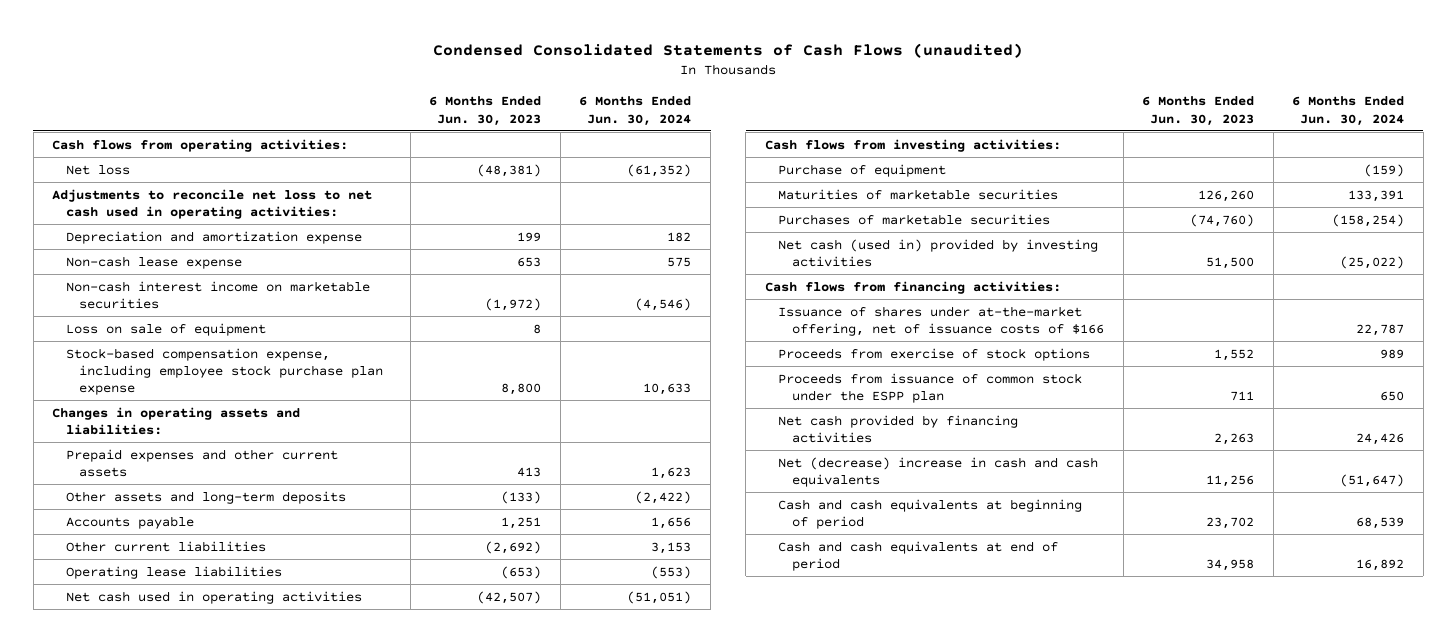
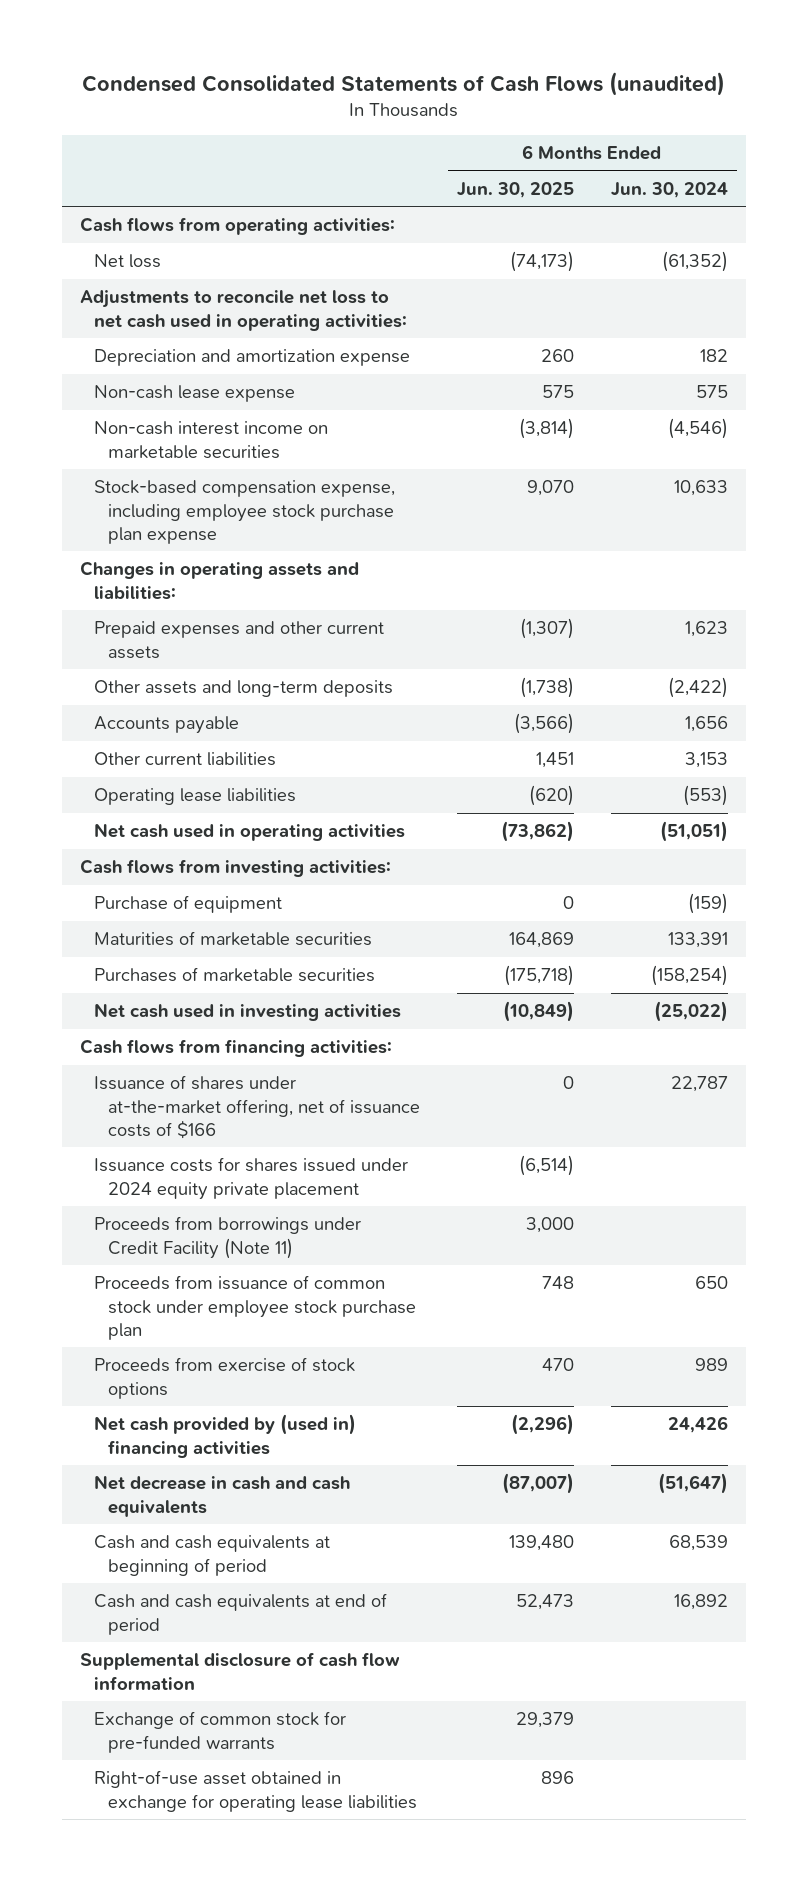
[429,96,542,126] 6 Months Ended Jun. 30, 2023 -> none
none -> [457,181,575,198] Jun. 30, 2025
[65,322,266,336] Loss on sale of equipment -> none
[778,238,1099,267] Net cash (used in) provided by investing activities -> [94,1003,402,1022] Net cash used in investing activities
none -> [94,1157,409,1200] Issuance costs for shares issued under 2024 equity private placement
none -> [94,1216,362,1259] Proceeds from borrowings under Credit Facility (Note 11)
none -> [94,1275,417,1340] Proceeds from issuance of common stock under employee stock purchase plan
[778,372,1083,403] Proceeds from issuance of common stock under the ESPP plan -> none
[778,414,1019,443] Net cash provided by financing activities -> [94,1414,357,1458] Net cash provided by (used in) financing activities
[778,456,1099,487] Net (decrease) increase in cash and cash equivalents -> [94,1475,351,1517] Net decrease in cash and cash equivalents
none -> [80,1652,401,1690] Supplemental disclosure of cash flow information
none -> [94,1711,347,1753] Exchange of common stock for pre-funded warrants
none -> [94,1770,418,1812] Right-of-use asset obtained in exchange for operating lease liabilities

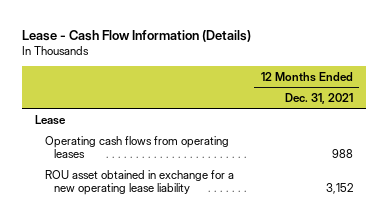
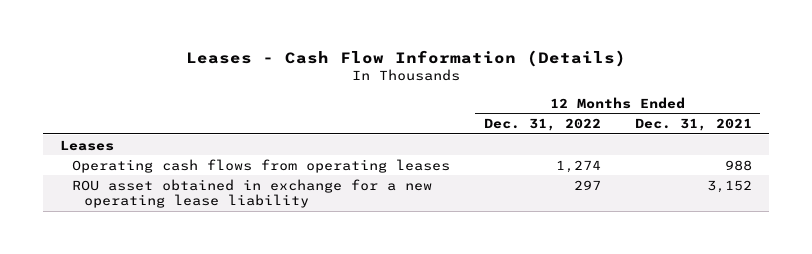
[21,29,251,42] Lease - Cash Flow Information (Details) -> [185,50,626,68] Leases - Cash Flow Information (Details)
none -> [483,118,601,132] Dec. 31, 2022
[35,114,67,125] Lease -> [59,139,114,151] Leases

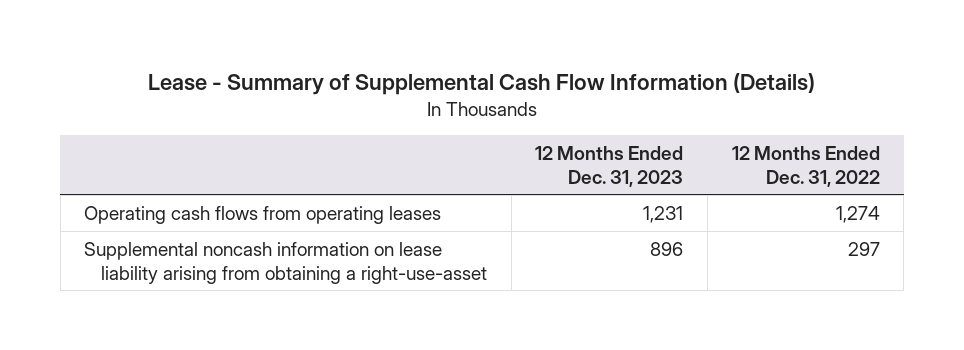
[185,50,626,68] Leases - Cash Flow Information (Details) -> [147,72,815,95] Lease - Summary of Supplemental Cash Flow Information (Details)
[634,118,752,132] Dec. 31, 2021 -> none
none -> [535,145,684,187] 12 Months Ended Dec. 31, 2023
[59,139,114,151] Leases -> none
[71,178,432,209] ROU asset obtained in exchange for a new operating lease liability -> [84,241,488,284] Supplemental noncash information on lease liability arising from obtaining a right-use-asset

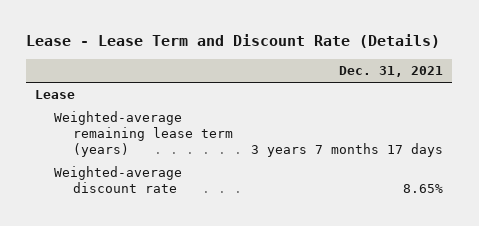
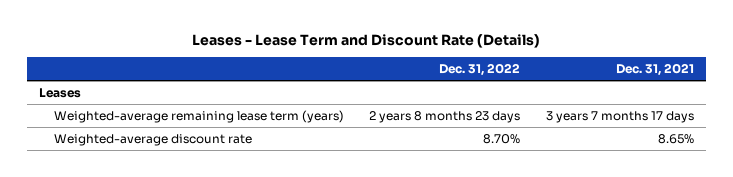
[26,34,441,49] Lease - Lease Term and Discount Rate (Details) -> [192,34,541,49] Leases - Lease Term and Discount Rate (Details)
none -> [439,63,521,77] Dec. 31, 2022
[35,90,76,100] Lease -> [39,87,82,98] Leases

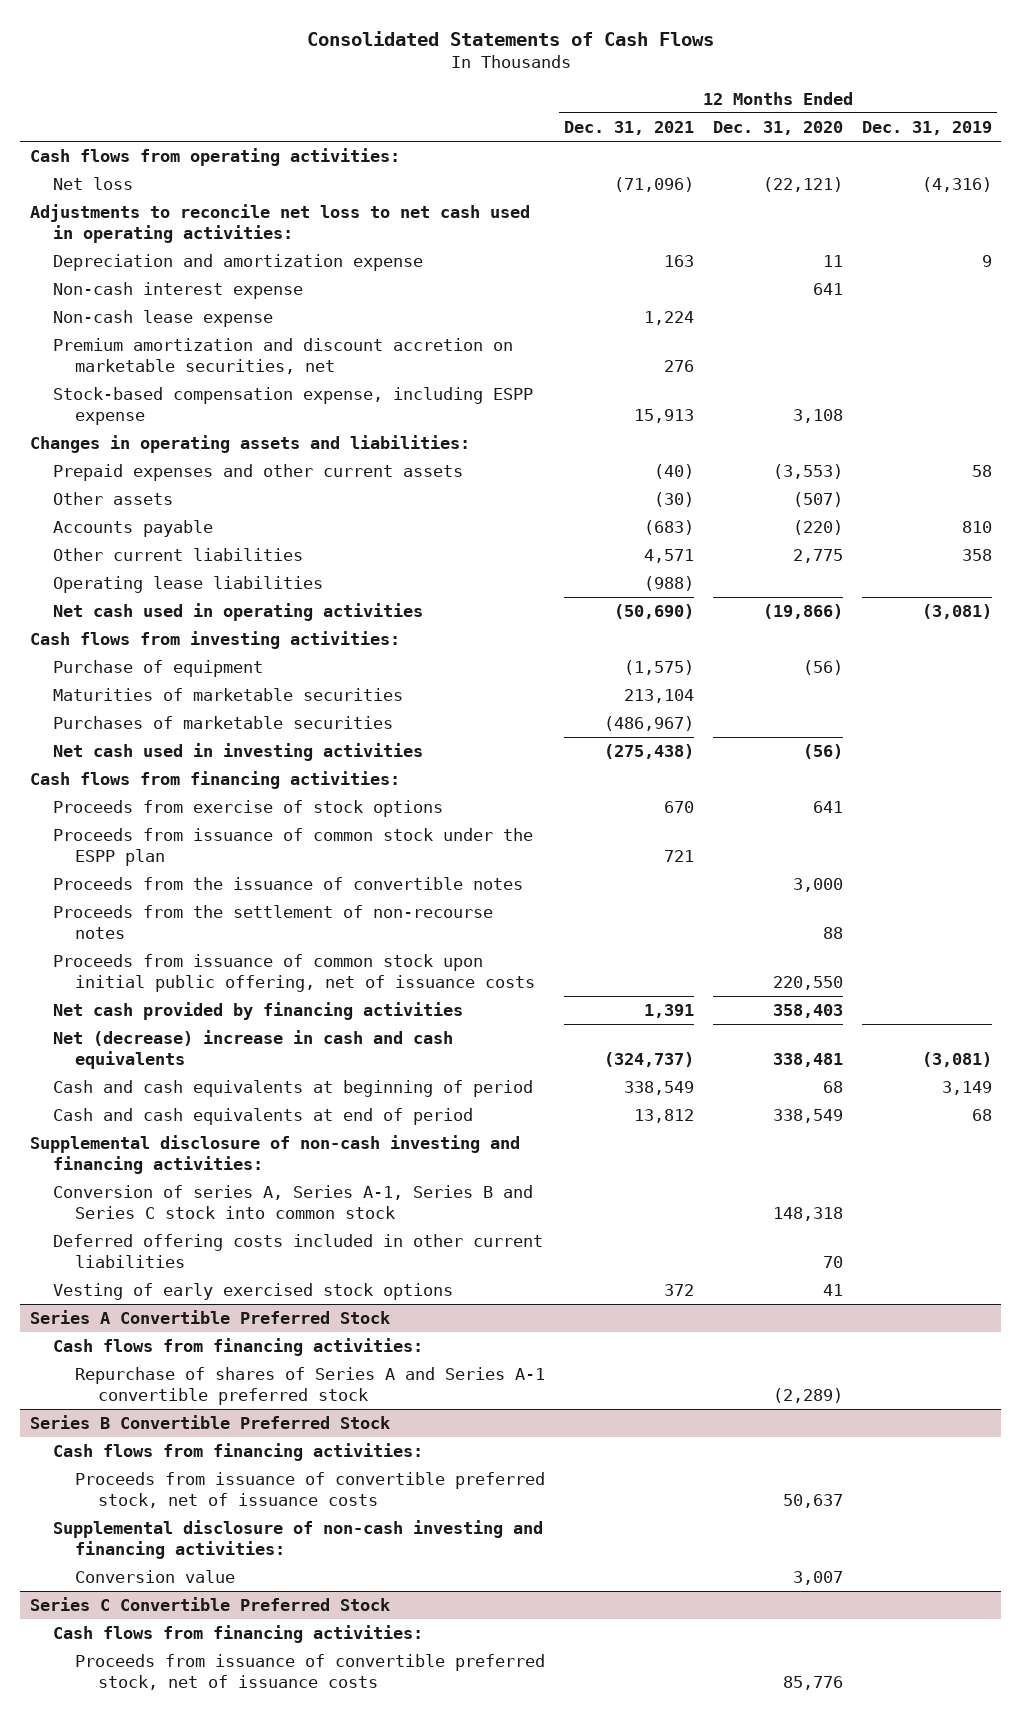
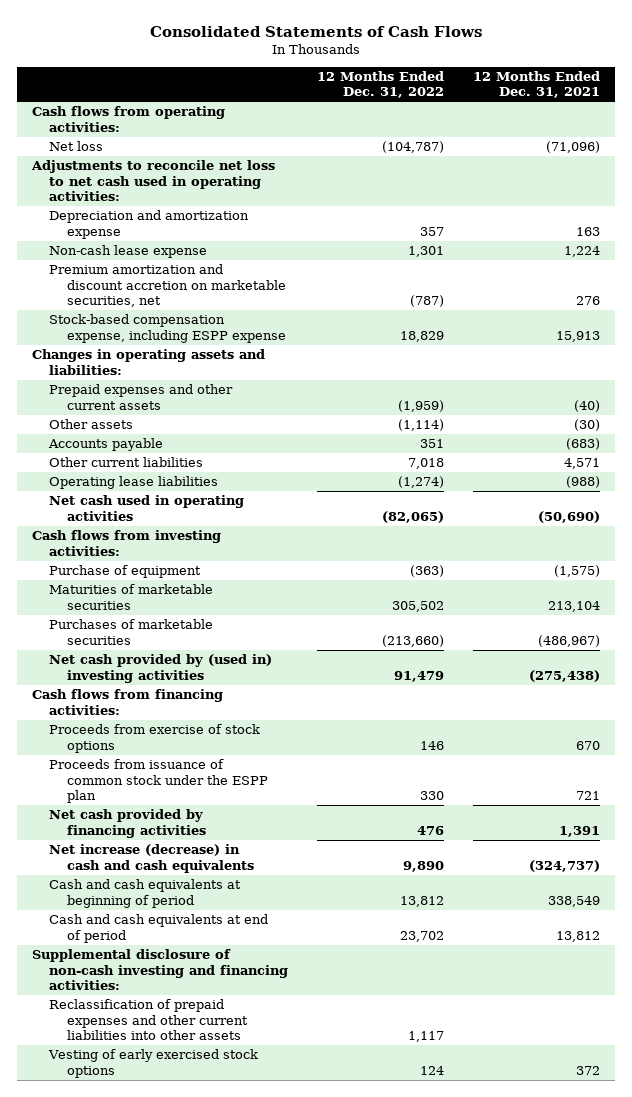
[713,120,844,135] Dec. 31, 2020 -> none
[862,120,993,135] Dec. 31, 2019 -> none
none -> [317,70,445,99] 12 Months Ended Dec. 31, 2022
[52,282,303,300] Non-cash interest expense -> none
[52,743,423,762] Net cash used in investing activities -> [49,654,273,683] Net cash provided by (used in) investing activities
[52,877,523,891] Proceeds from the issuance of convertible notes -> none
[52,905,493,940] Proceeds from the settlement of non-recourse notes -> none
[52,954,536,993] Proceeds from issuance of common stock upon initial public offering, net of issuance costs -> none
[52,1030,453,1070] Net (decrease) increase in cash and cash equivalents -> [49,844,255,873] Net increase (decrease) in cash and cash equivalents
[52,1185,533,1220] Conversion of series A, Series A-1, Series B and Series C stock into common stock -> none
[52,1234,543,1269] Deferred offering costs included in other current liabilities -> none
none -> [49,999,249,1041] Reclassification of prepaid expenses and other current liabilities into other assets
[29,1310,390,1325] Series A Convertible Preferred Stock -> none
[52,1338,423,1357] Cash flows from financing activities: -> none
[75,1367,546,1406] Repurchase of shares of Series A and Series A-1 convertible preferred stock -> none
[29,1415,390,1430] Series B Convertible Preferred Stock -> none
[52,1443,423,1462] Cash flows from financing activities: -> none
[75,1472,546,1509] Proceeds from issuance of convertible preferred stock, net of issuance costs -> none
[52,1520,543,1560] Supplemental disclosure of non-cash investing and financing activities: -> none
[75,1570,236,1584] Conversion value -> none
[29,1597,390,1612] Series C Convertible Preferred Stock -> none
[52,1625,423,1644] Cash flows from financing activities: -> none
[75,1654,546,1691] Proceeds from issuance of convertible preferred stock, net of issuance costs -> none

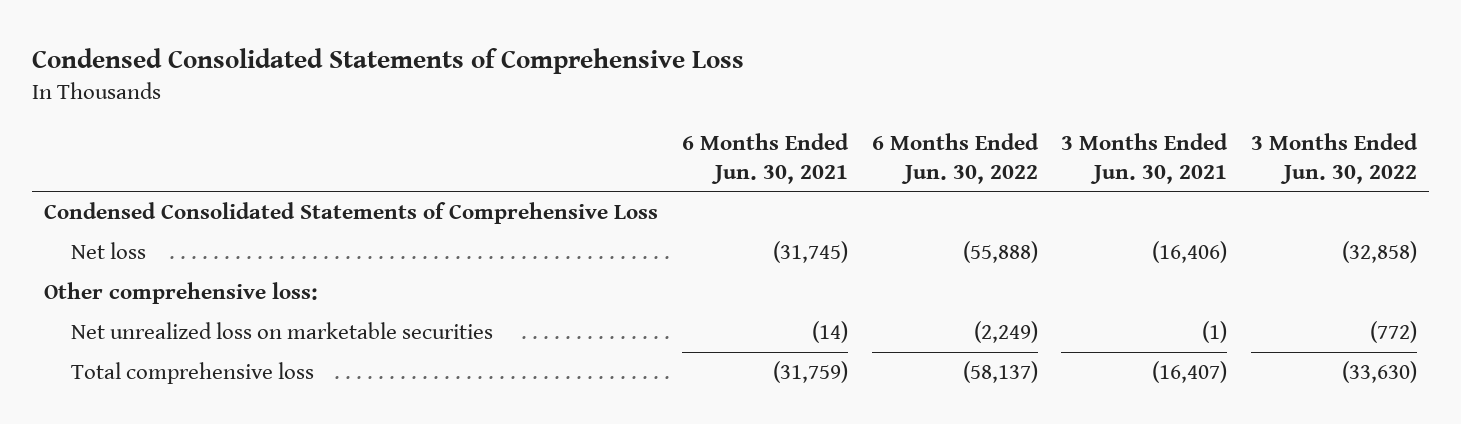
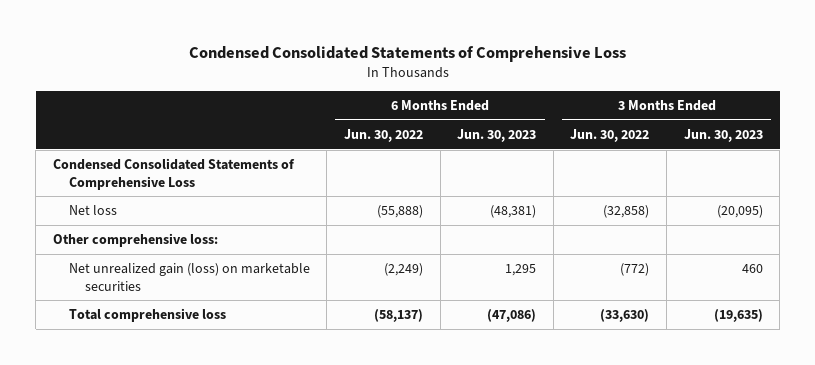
[681,132,849,184] 6 Months Ended Jun. 30, 2021 -> none
[1061,132,1229,184] 3 Months Ended Jun. 30, 2021 -> none
none -> [457,128,537,142] Jun. 30, 2023
none -> [683,128,763,142] Jun. 30, 2023
[71,322,494,340] Net unrealized loss on marketable securities -> [68,263,310,291] Net unrealized gain (loss) on marketable securities

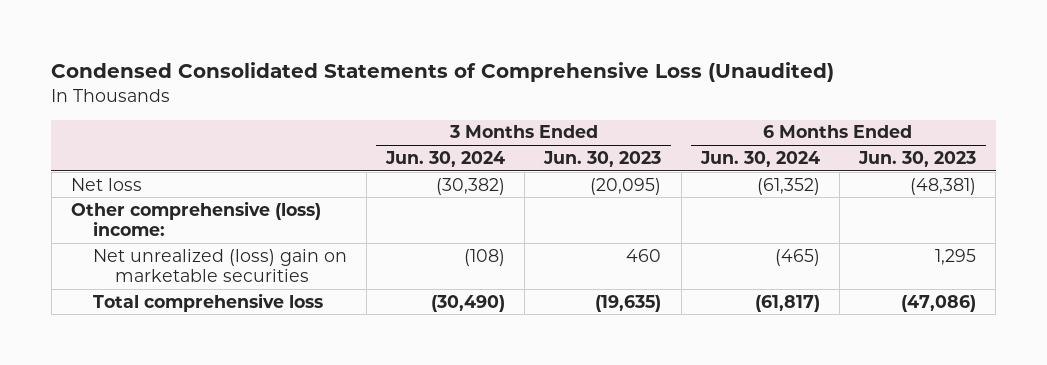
[188,45,626,62] Condensed Consolidated Statements of Comprehensive Loss -> [51,62,835,83] Condensed Consolidated Statements of Comprehensive Loss (Unaudited)
[344,128,424,142] Jun. 30, 2022 -> none
[570,128,650,142] Jun. 30, 2022 -> none
none -> [385,150,506,167] Jun. 30, 2024
none -> [699,150,820,167] Jun. 30, 2024
[52,158,295,190] Condensed Consolidated Statements of Comprehensive Loss -> none
[52,233,218,248] Other comprehensive loss: -> [70,200,321,237] Other comprehensive (loss) income:
[68,263,310,291] Net unrealized gain (loss) on marketable securities -> [92,248,347,283] Net unrealized (loss) gain on marketable securities

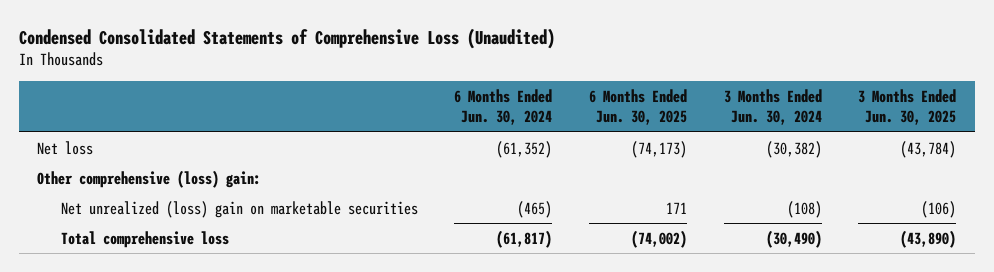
[543,150,662,167] Jun. 30, 2023 -> none
[858,150,977,167] Jun. 30, 2023 -> none
none -> [589,89,688,126] 6 Months Ended Jun. 30, 2025
none -> [858,89,957,126] 3 Months Ended Jun. 30, 2025
[70,200,321,237] Other comprehensive (loss) income: -> [37,169,262,188] Other comprehensive (loss) gain:

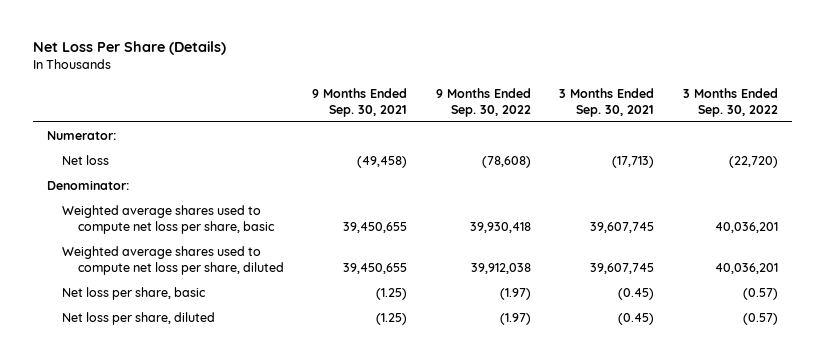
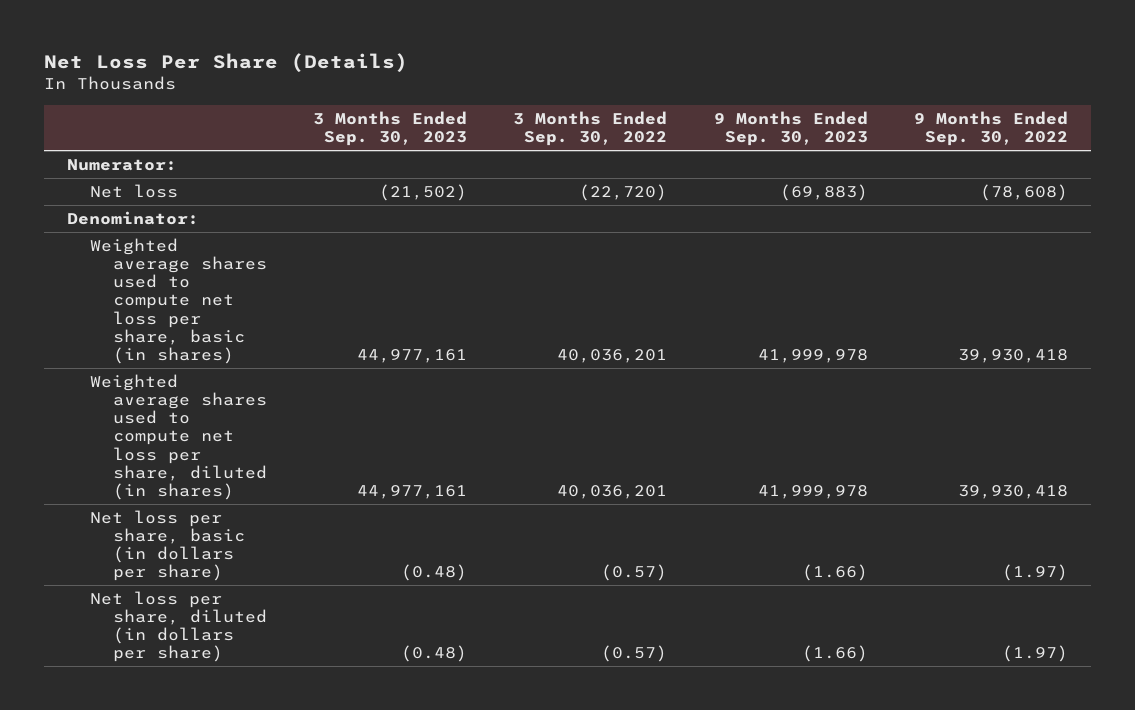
[312,88,408,117] 9 Months Ended Sep. 30, 2021 -> none
[559,88,655,117] 3 Months Ended Sep. 30, 2021 -> none
none -> [313,111,468,147] 3 Months Ended Sep. 30, 2023
none -> [713,111,868,147] 9 Months Ended Sep. 30, 2023
[62,204,275,234] Weighted average shares used to compute net loss per share, basic -> [89,237,267,364] Weighted average shares used to compute net loss per share, basic (in shares)
[62,245,284,275] Weighted average shares used to compute net loss per share, diluted -> [89,373,267,500] Weighted average shares used to compute net loss per share, diluted (in shares)
[470,262,531,274] 39,912,038 -> [957,484,1068,499] 39,930,418
[62,286,207,300] Net loss per share, basic -> [89,509,245,582] Net loss per share, basic (in dollars per share)
[62,311,216,325] Net loss per share, diluted -> [89,590,267,663] Net loss per share, diluted (in dollars per share)

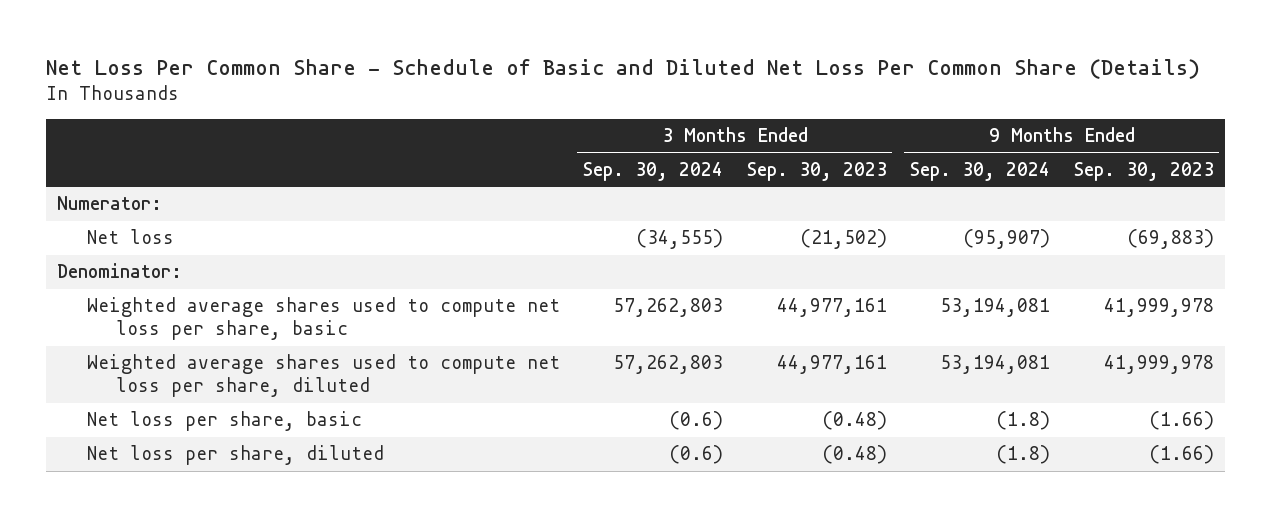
[43,53,408,73] Net Loss Per Share (Details) -> [45,58,1200,79] Net Loss Per Common Share - Schedule of Basic and Diluted Net Loss Per Common Share (Details)
[513,111,668,147] 3 Months Ended Sep. 30, 2022 -> none
[913,111,1068,147] 9 Months Ended Sep. 30, 2022 -> none
none -> [583,161,724,181] Sep. 30, 2024
none -> [910,161,1051,181] Sep. 30, 2024
[89,237,267,364] Weighted average shares used to compute net loss per share, basic (in shares) -> [86,297,560,341] Weighted average shares used to compute net loss per share, basic
[89,373,267,500] Weighted average shares used to compute net loss per share, diluted (in shares) -> [86,354,560,398] Weighted average shares used to compute net loss per share, diluted
[89,509,245,582] Net loss per share, basic (in dollars per share) -> [86,411,362,432] Net loss per share, basic
[89,590,267,663] Net loss per share, diluted (in dollars per share) -> [86,445,384,466] Net loss per share, diluted

